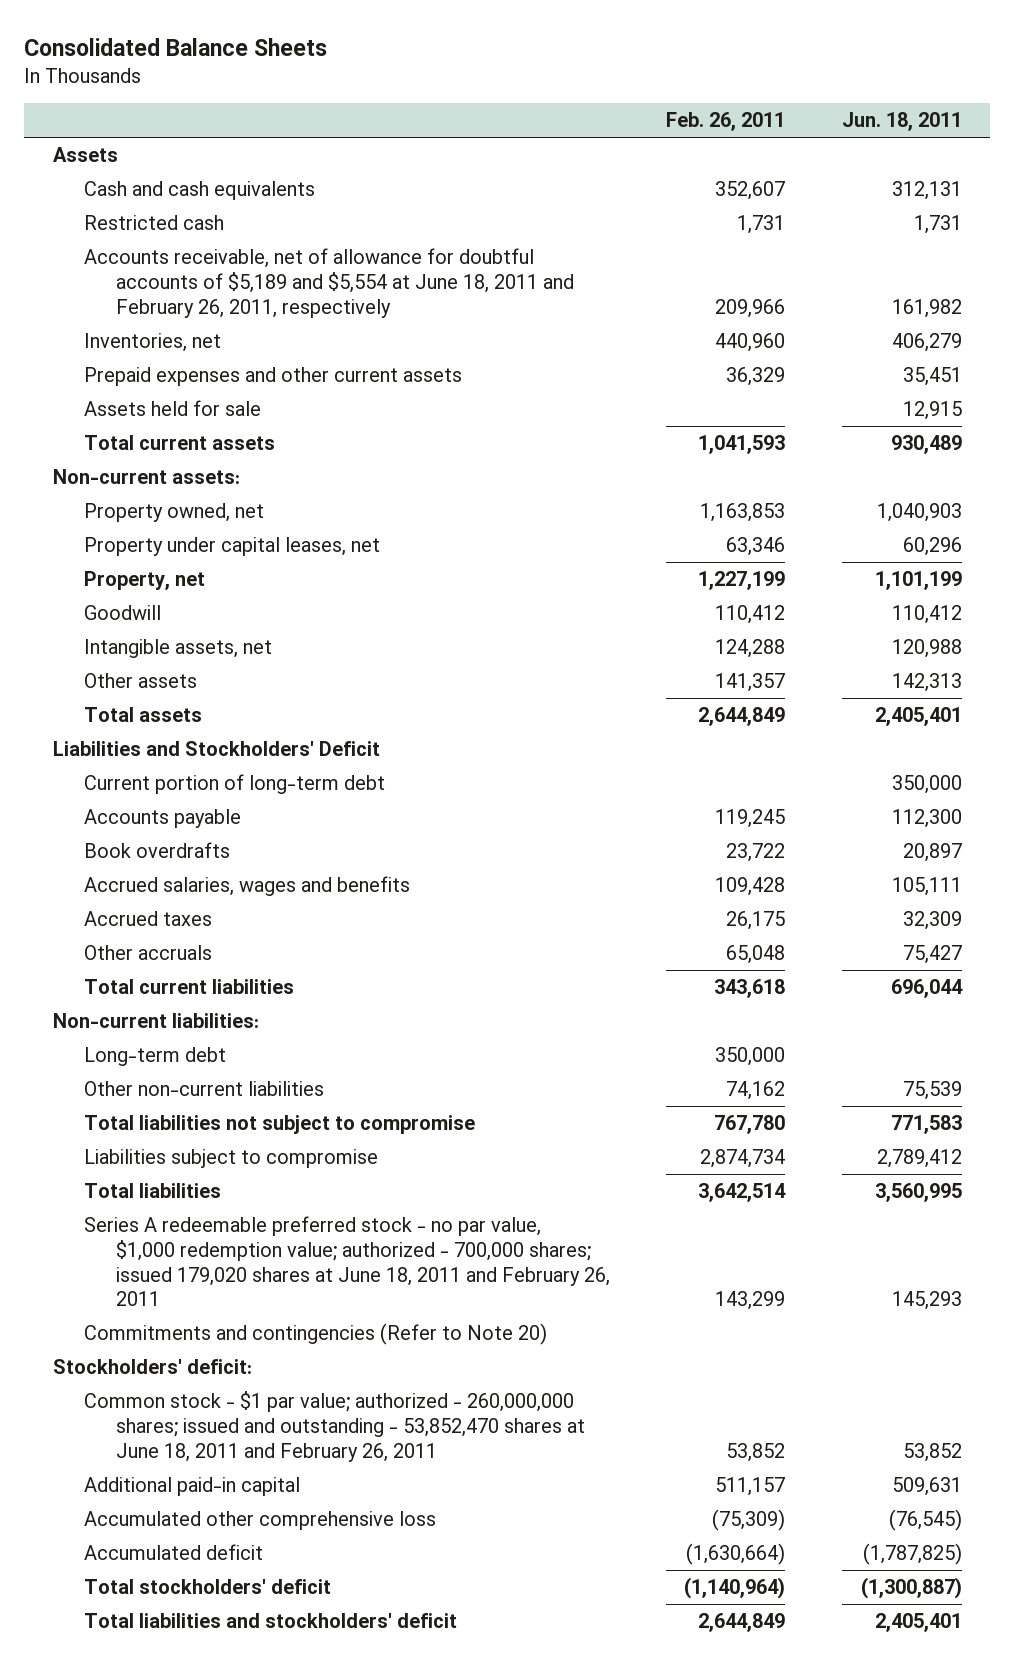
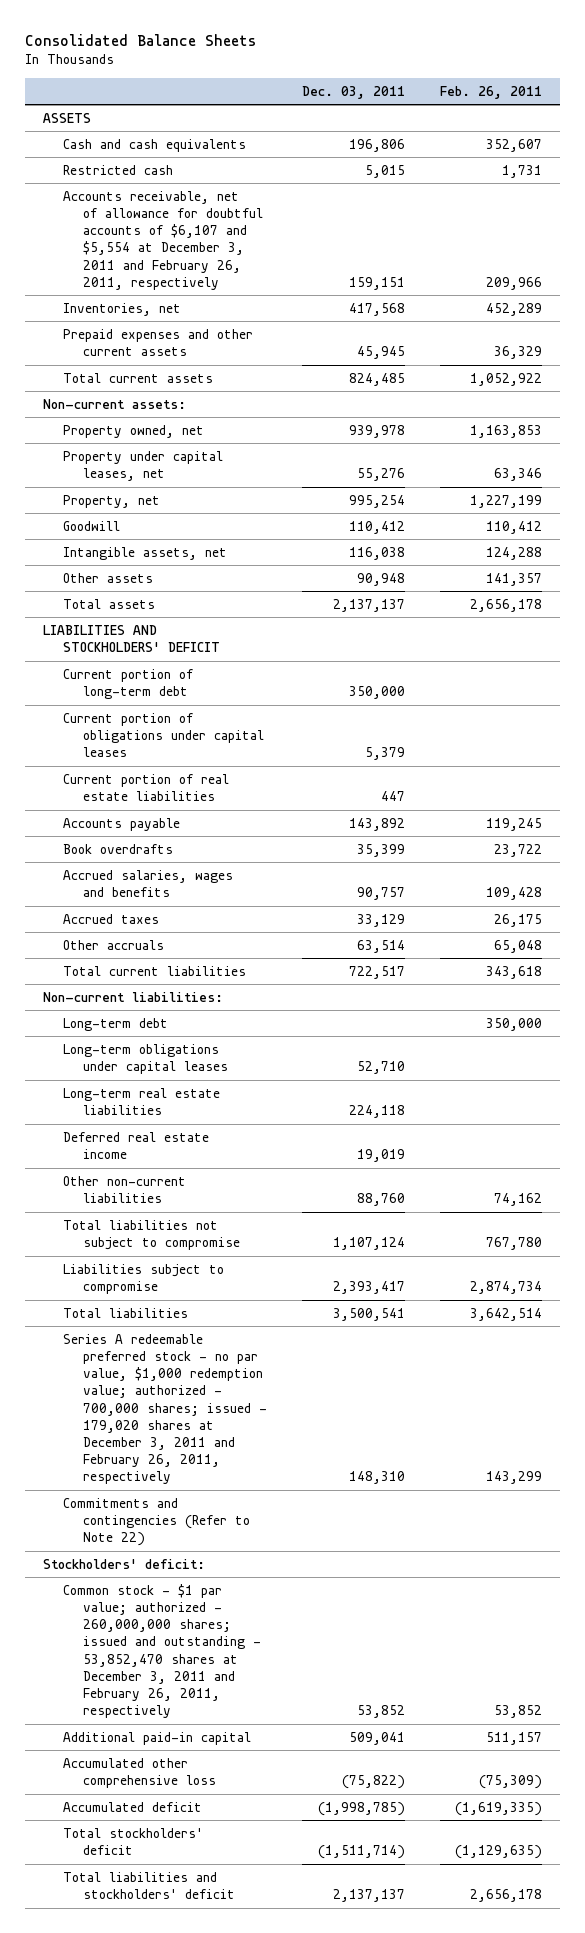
[841,112,962,132] Jun. 18, 2011 -> none
none -> [302,85,406,99] Dec. 03, 2011
[52,147,118,163] Assets -> [42,112,91,123] ASSETS
[84,248,574,318] Accounts receivable, net of allowance for doubtful accounts of $5,189 and $5,554 at June 18, 2011 and February 26, 2011, respectively -> [62,190,264,290] Accounts receivable, net of allowance for doubtful accounts of $6,107 and $5,554 at December 3, 2011 and February 26, 2011, respectively
[715,333,786,353] 440,960 -> [486,302,543,316] 452,289
[84,400,262,417] Assets held for sale -> none
[698,435,786,455] 1,041,593 -> [470,372,543,386] 1,052,922
[698,707,786,727] 2,644,849 -> [470,598,543,612] 2,656,178
[52,741,380,757] Liabilities and Stockholders' Deficit -> [42,624,220,652] LIABILITIES AND STOCKHOLDERS' DEFICIT
none -> [62,712,265,758] Current portion of obligations under capital leases
none -> [62,773,229,801] Current portion of real estate liabilities
none -> [62,1043,229,1074] Long-term obligations under capital leases
none -> [62,1087,220,1115] Long-term real estate liabilities
none -> [62,1131,209,1159] Deferred real estate income
[84,1216,610,1307] Series A redeemable preferred stock - no par value, $1,000 redemption value; authorized - 700,000 shares; issued 179,020 shares at June 18, 2011 and February 26, 2011 -> [62,1333,268,1485] Series A redeemable preferred stock - no par value, $1,000 redemption value; authorized - 700,000 shares; issued - 179,020 shares at December 3, 2011 and February 26, 2011, respectively
[84,1323,548,1346] Commitments and contingencies (Refer to Note 20) -> [62,1497,251,1547] Commitments and contingencies (Refer to Note 22)
[84,1391,585,1462] Common stock - $1 par value; authorized - 260,000,000 shares; issued and outstanding - 53,852,470 shares at June 18, 2011 and February 26, 2011 -> [62,1583,262,1719] Common stock - $1 par value; authorized - 260,000,000 shares; issued and outstanding - 53,852,470 shares at December 3, 2011 and February 26, 2011, respectively
[686,1543,786,1566] (1,630,664) -> [455,1801,543,1816] (1,619,335)
[684,1577,786,1600] (1,140,964) -> [455,1844,543,1859] (1,129,635)
[698,1613,786,1633] 2,644,849 -> [470,1888,543,1902] 2,656,178

